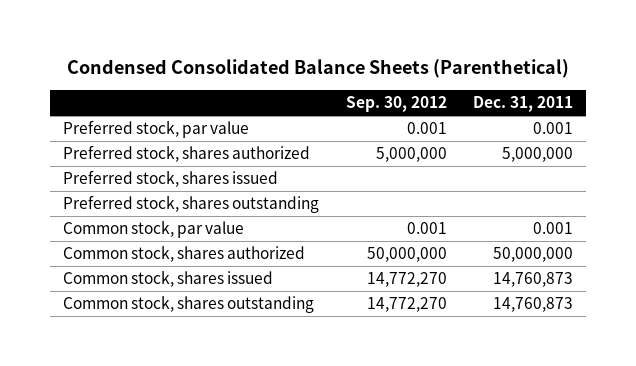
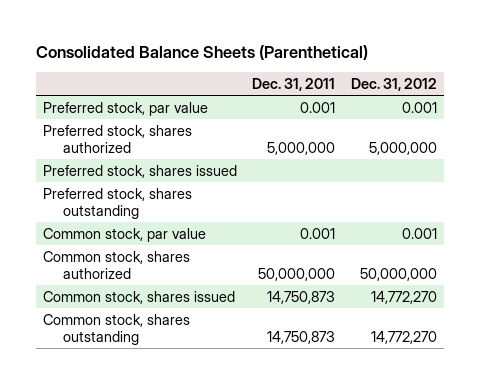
[67,59,570,79] Condensed Consolidated Balance Sheets (Parenthetical) -> [35,44,368,60] Consolidated Balance Sheets (Parenthetical)
[345,96,447,113] Sep. 30, 2012 -> none
none -> [350,77,437,91] Dec. 31, 2012
[492,272,573,288] 14,760,873 -> [267,290,336,304] 14,750,873
[492,297,573,313] 14,760,873 -> [267,330,336,344] 14,750,873

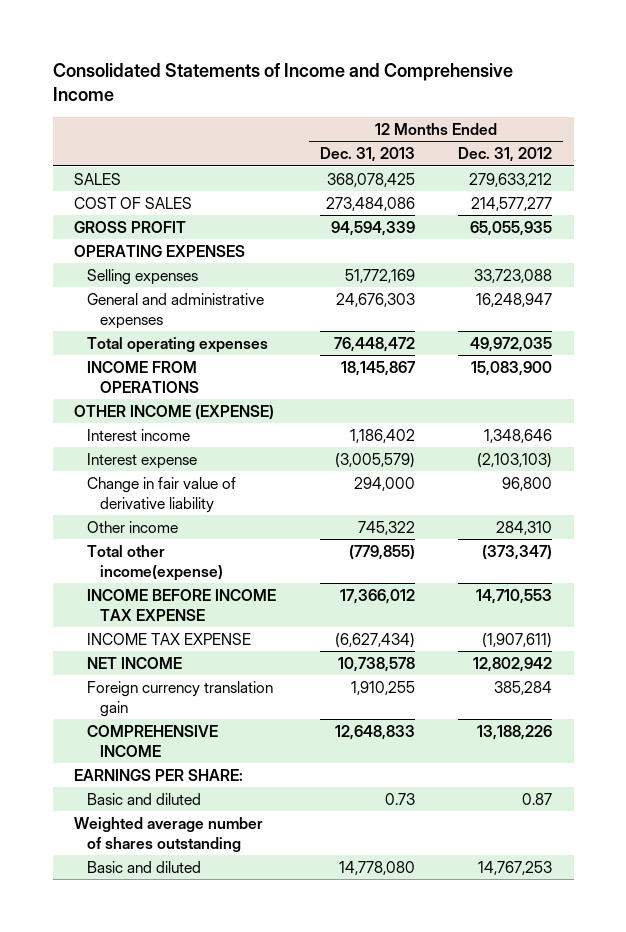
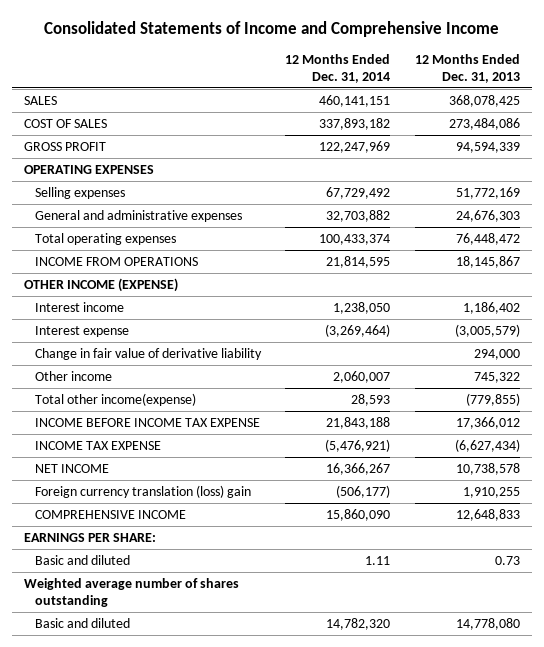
[458,147,553,163] Dec. 31, 2012 -> none
none -> [285,53,391,84] 12 Months Ended Dec. 31, 2014
[87,680,274,718] Foreign currency translation gain -> [34,484,251,498] Foreign currency translation (loss) gain

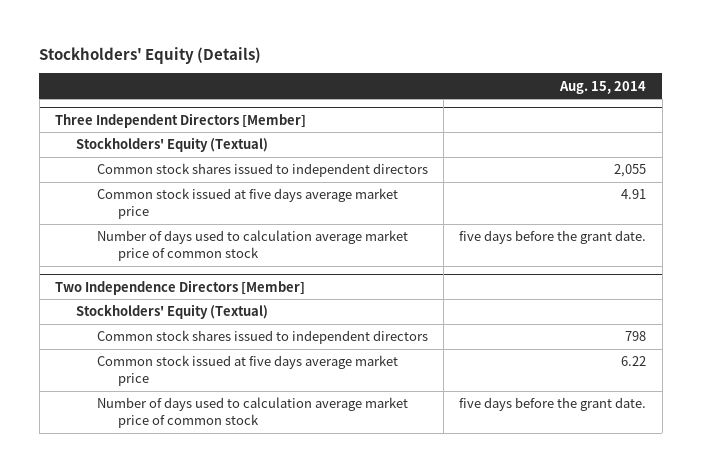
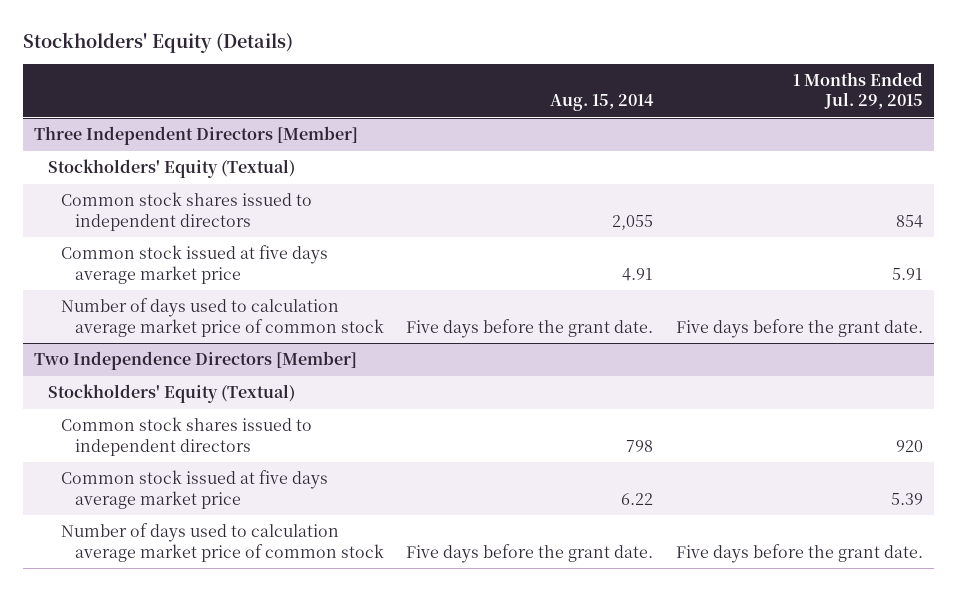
none -> [792,71,923,110] 1 Months Ended Jul. 29, 2015
[459,230,647,245] five days before the grant date. -> [406,318,654,338] Five days before the grant date.
[459,397,647,412] five days before the grant date. -> [406,543,654,563] Five days before the grant date.

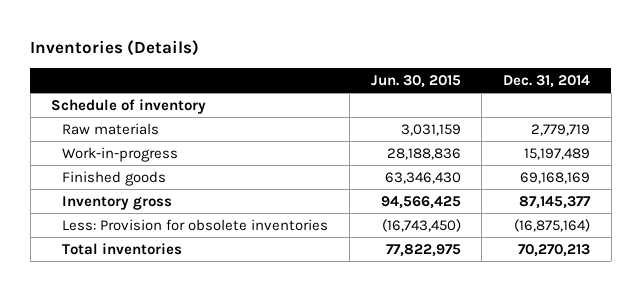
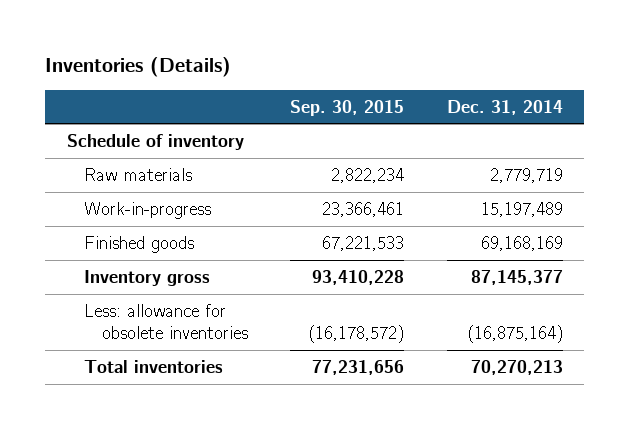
[370,74,461,88] Jun. 30, 2015 -> none
none -> [290,99,405,116] Sep. 30, 2015
[62,218,329,231] Less: Provision for obsolete inventories -> [84,303,249,339] Less: allowance for obsolete inventories

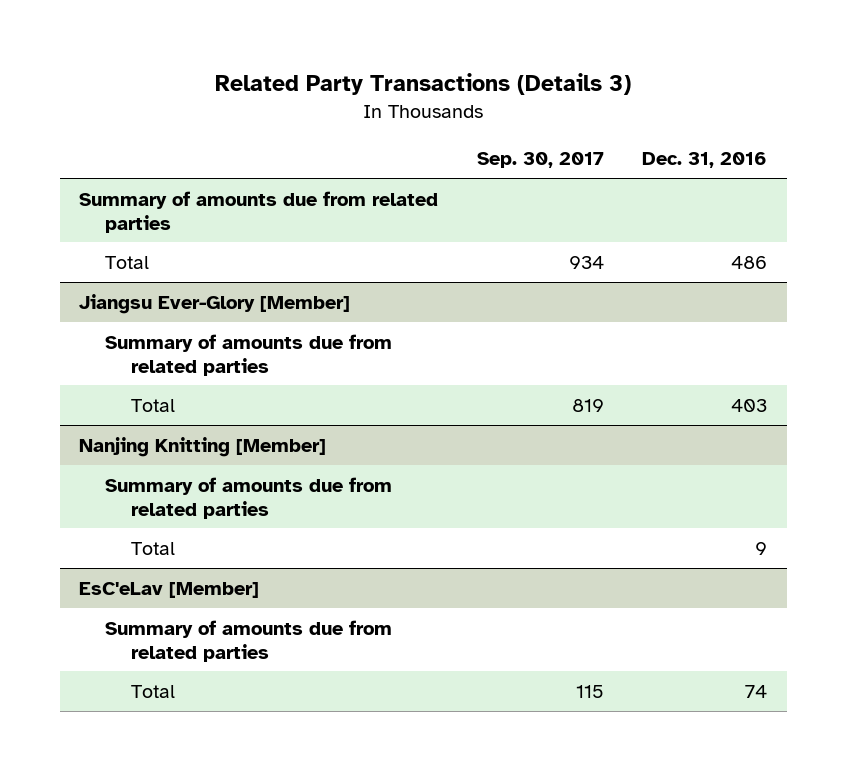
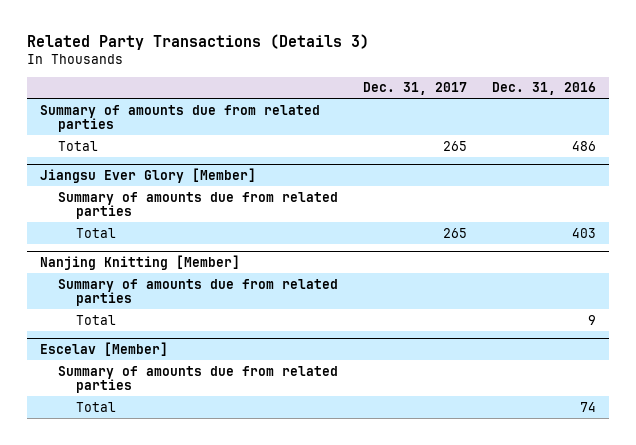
[476,152,604,169] Sep. 30, 2017 -> none
none -> [362,82,467,96] Dec. 31, 2017
[79,293,351,314] Jiangsu Ever-Glory [Member] -> [39,167,256,183] Jiangsu Ever Glory [Member]
[79,581,260,598] EsC'eLav [Member] -> [39,341,168,356] Escelav [Member]

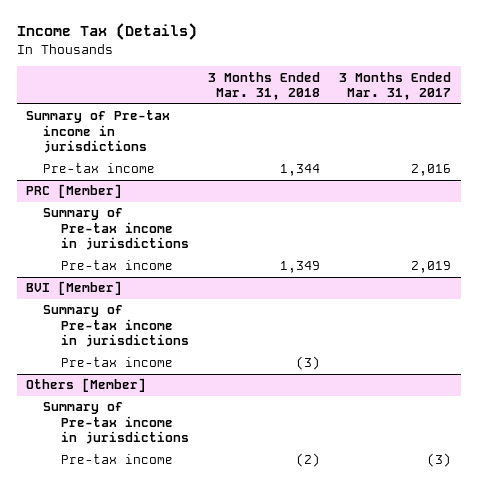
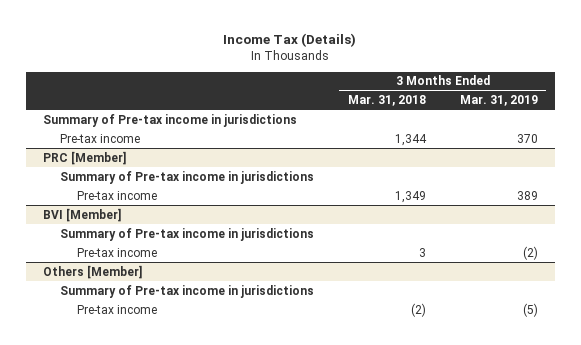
[339,71,452,101] 3 Months Ended Mar. 31, 2017 -> none
none -> [459,95,538,107] Mar. 31, 2019
[295,356,320,371] (3) -> [418,247,426,257] 3

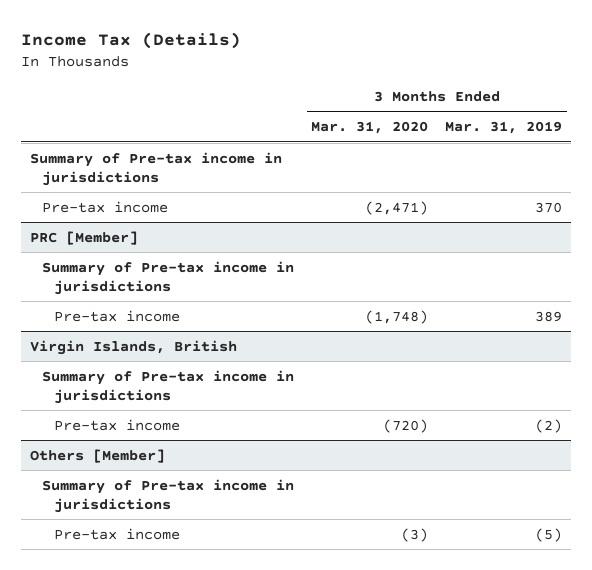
[347,95,426,107] Mar. 31, 2018 -> none
none -> [311,121,429,135] Mar. 31, 2020
[42,207,121,222] BVI [Member] -> [29,339,237,355] Virgin Islands, British

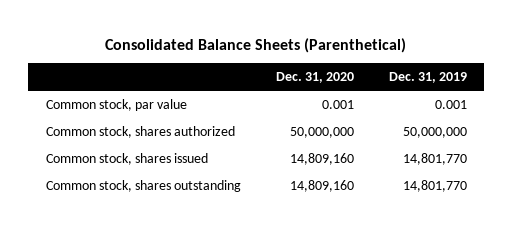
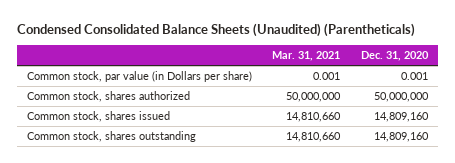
[105,37,407,53] Consolidated Balance Sheets (Parenthetical) -> [16,23,415,38] Condensed Consolidated Balance Sheets (Unaudited) (Parentheticals)
[388,72,467,84] Dec. 31, 2019 -> none
none -> [272,51,341,62] Mar. 31, 2021
[45,98,187,111] Common stock, par value -> [27,70,253,82] Common stock, par value (in Dollars per share)

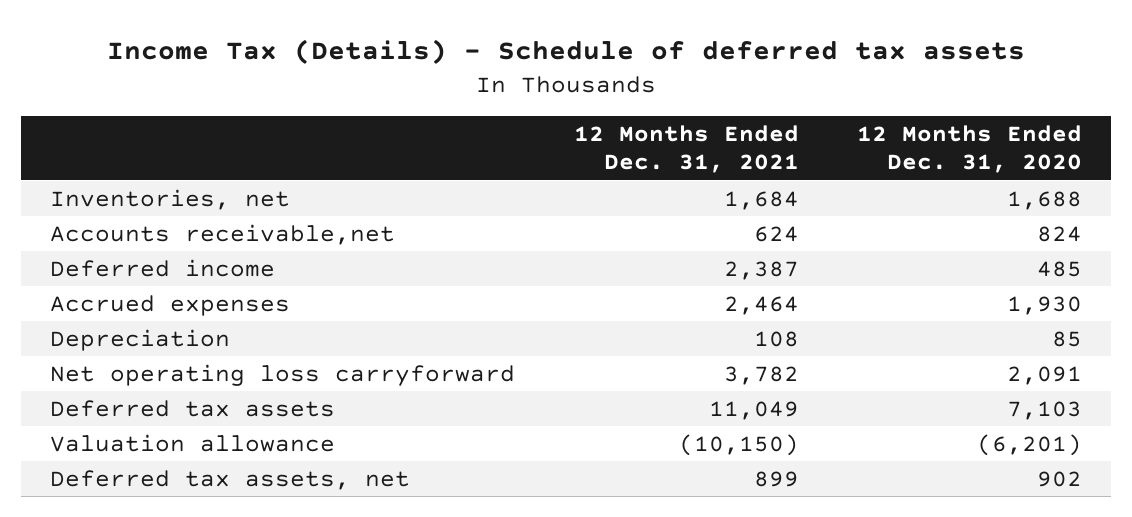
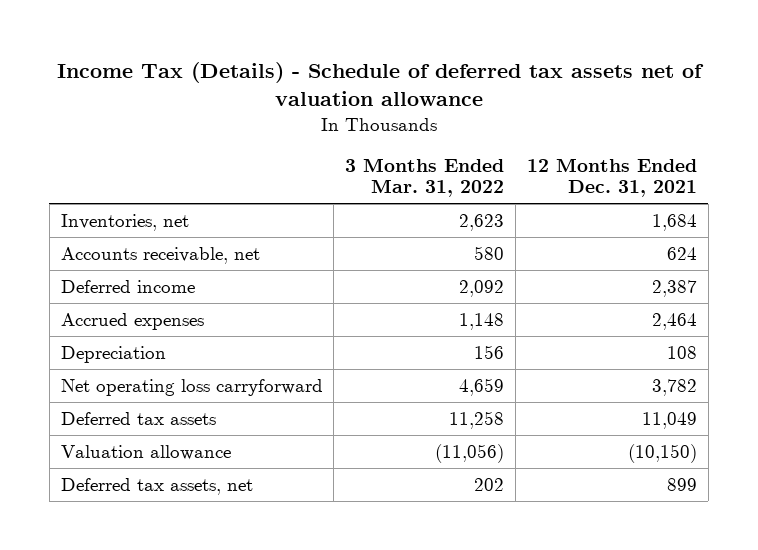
[107,38,1026,64] Income Tax (Details) - Schedule of deferred tax assets -> [56,61,704,107] Income Tax (Details) - Schedule of deferred tax assets net of valuation allowance
[857,125,1083,174] 12 Months Ended Dec. 31, 2020 -> none
none -> [345,157,505,198] 3 Months Ended Mar. 31, 2022
[50,223,396,245] Accounts receivable,net -> [60,246,260,264] Accounts receivable, net

